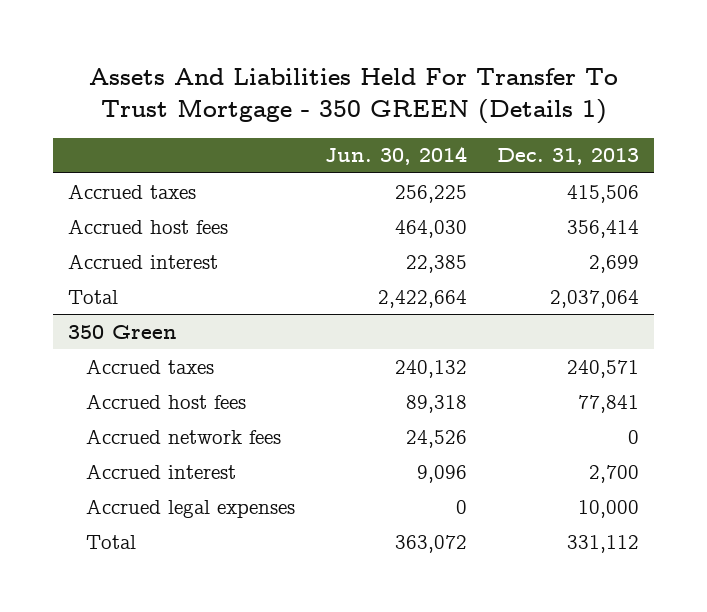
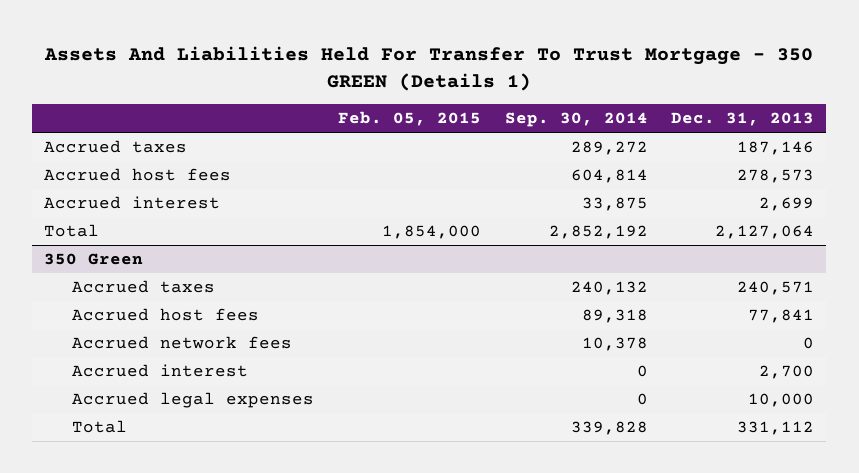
[325,146,468,166] Jun. 30, 2014 -> none
none -> [337,111,481,127] Feb. 05, 2015
none -> [504,112,648,128] Sep. 30, 2014
[567,184,640,203] 415,506 -> [737,141,815,156] 187,146
[567,219,640,238] 356,414 -> [737,169,815,184] 278,573
[550,289,640,308] 2,037,064 -> [715,225,815,240] 2,127,064

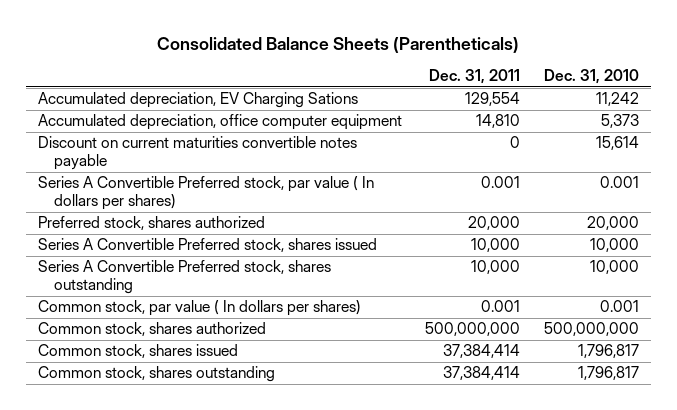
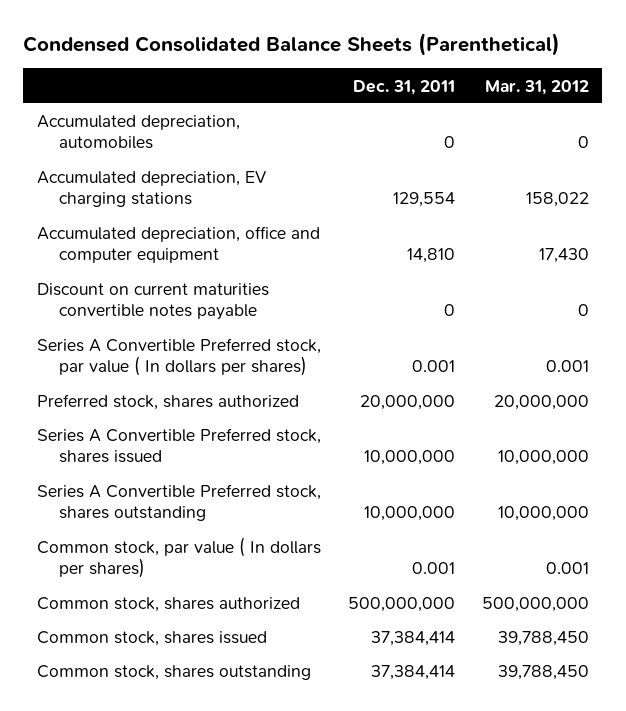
[157,36,520,53] Consolidated Balance Sheets (Parentheticals) -> [23,32,561,56] Condensed Consolidated Balance Sheets (Parenthetical)
[544,69,640,85] Dec. 31, 2010 -> none
none -> [484,79,589,95] Mar. 31, 2012
none -> [36,115,240,150] Accumulated depreciation, automobiles
[37,92,358,109] Accumulated depreciation, EV Charging Sations -> [36,171,266,208] Accumulated depreciation, EV charging stations
[37,114,402,131] Accumulated depreciation, office computer equipment -> [36,226,320,264] Accumulated depreciation, office and computer equipment
[468,216,521,231] 20,000 -> [359,395,455,411] 20,000,000
[471,238,521,253] 10,000 -> [363,450,455,466] 10,000,000
[471,260,521,275] 10,000 -> [363,506,455,522] 10,000,000

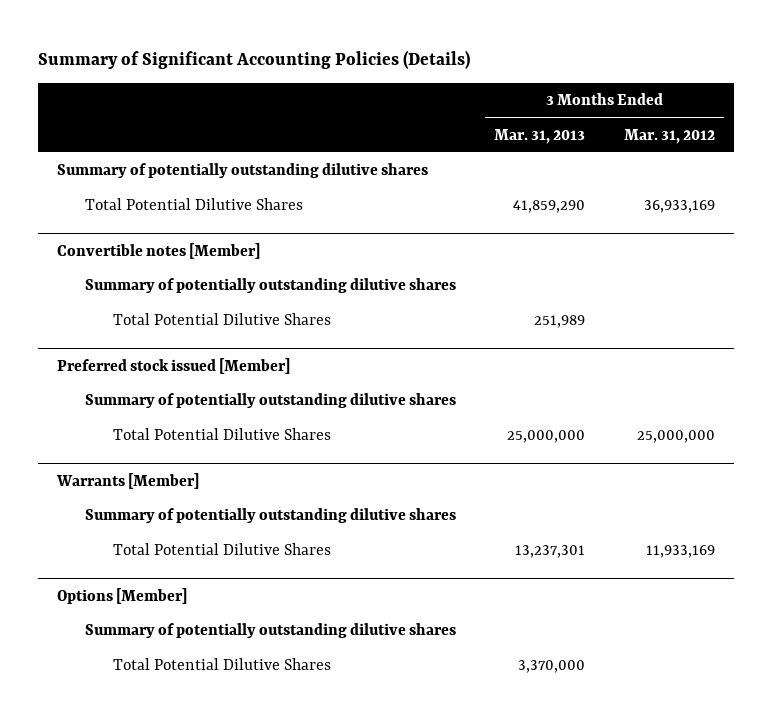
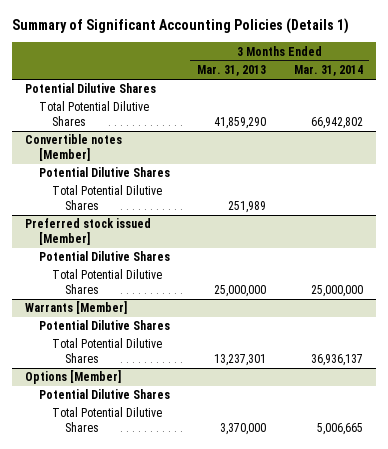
[38,50,471,70] Summary of Significant Accounting Policies (Details) -> [11,18,349,35] Summary of Significant Accounting Policies (Details 1)
[623,128,715,144] Mar. 31, 2012 -> none
none -> [293,65,363,77] Mar. 31, 2014
[57,163,429,179] Summary of potentially outstanding dilutive shares -> [25,83,157,94] Potential Dilutive Shares
[85,278,457,294] Summary of potentially outstanding dilutive shares -> [38,167,170,178] Potential Dilutive Shares
[85,393,457,409] Summary of potentially outstanding dilutive shares -> [38,251,170,262] Potential Dilutive Shares
[85,508,457,524] Summary of potentially outstanding dilutive shares -> [38,320,170,331] Potential Dilutive Shares
[85,623,457,639] Summary of potentially outstanding dilutive shares -> [38,389,170,400] Potential Dilutive Shares

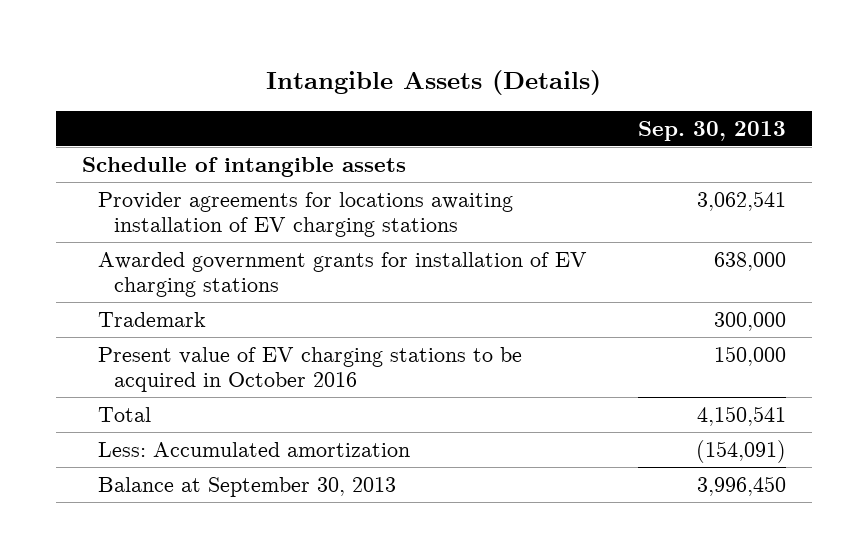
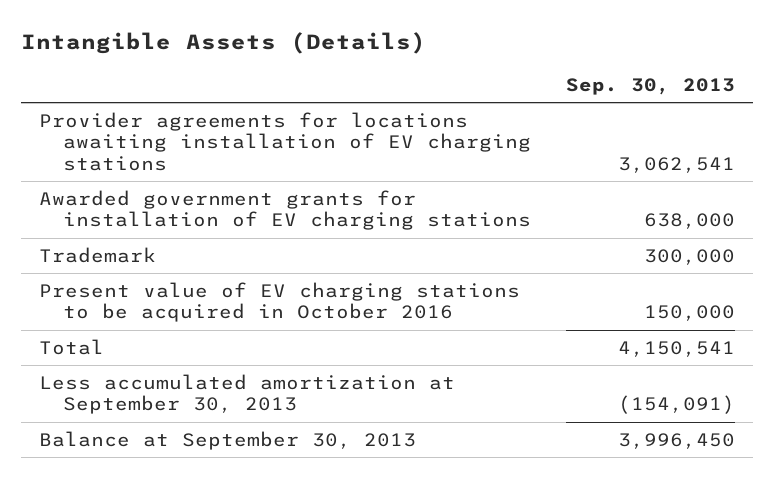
[81,156,406,177] Schedulle of intangible assets -> none
[97,441,410,457] Less: Accumulated amortization -> [38,373,455,415] Less accumulated amortization at September 30, 2013

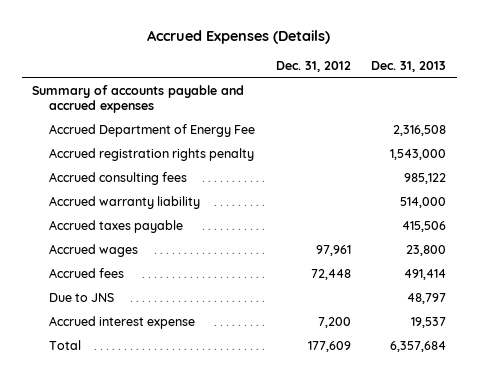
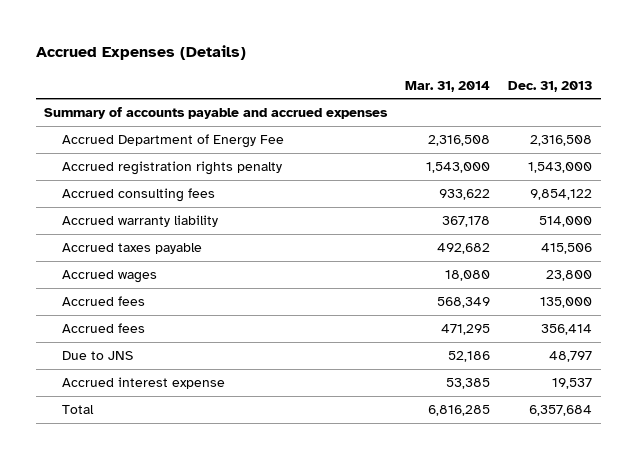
[275,61,351,73] Dec. 31, 2012 -> none
none -> [405,80,491,92] Mar. 31, 2014
[404,173,447,185] 985,122 -> [530,189,593,201] 9,854,122
[404,269,447,281] 491,414 -> [540,297,593,309] 135,000
none -> [61,323,145,334] Accrued fees

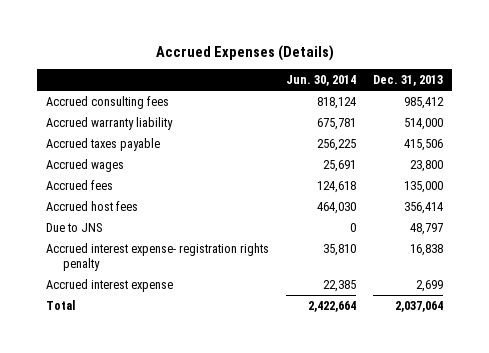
[405,80,491,92] Mar. 31, 2014 -> none
none -> [286,75,357,87] Jun. 30, 2014
[44,107,389,120] Summary of accounts payable and accrued expenses -> none
[61,134,284,149] Accrued Department of Energy Fee -> none
[61,161,282,176] Accrued registration rights penalty -> none
[530,189,593,201] 9,854,122 -> [404,97,445,110] 985,412
[61,323,145,334] Accrued fees -> [45,201,138,212] Accrued host fees
none -> [45,243,269,271] Accrued interest expense- registration rights penalty
[552,378,593,390] 19,537 -> [416,280,444,293] 2,699
[529,405,593,417] 6,357,684 -> [395,301,444,313] 2,037,064

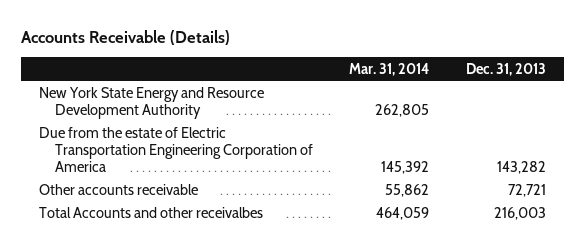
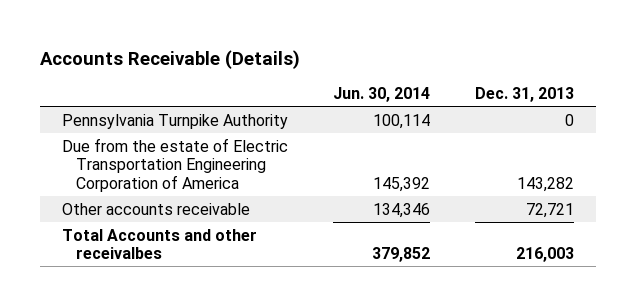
[349,62,430,76] Mar. 31, 2014 -> none
none -> [332,87,430,103] Jun. 30, 2014
[38,86,264,119] New York State Energy and Resource Development Authority -> none
none -> [62,113,289,129] Pennsylvania Turnpike Authority

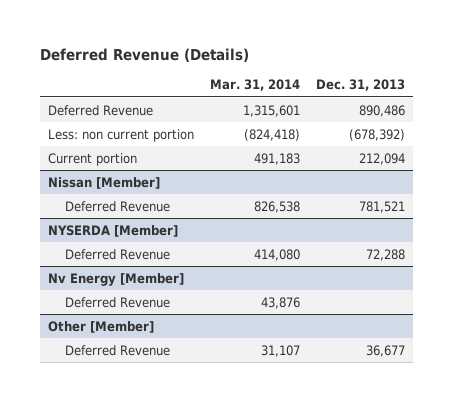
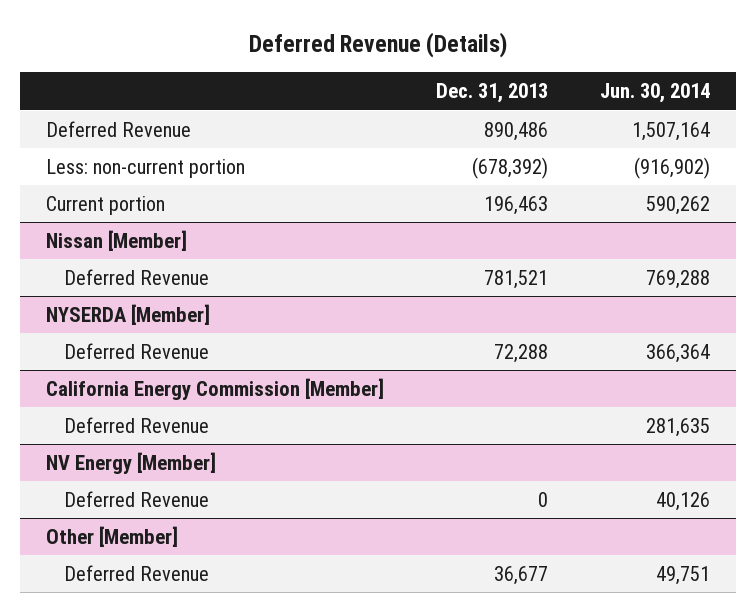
[209,79,300,92] Mar. 31, 2014 -> none
none -> [599,83,710,104] Jun. 30, 2014
[47,128,194,142] Less: non current portion -> [46,158,246,178] Less: non-current portion
[358,152,405,165] 212,094 -> [483,195,548,215] 196,463
[47,272,184,286] Nv Energy [Member] -> none
none -> [46,377,385,400] California Energy Commission [Member]
none -> [46,451,217,474] NV Energy [Member]
none -> [64,490,210,507] Deferred Revenue

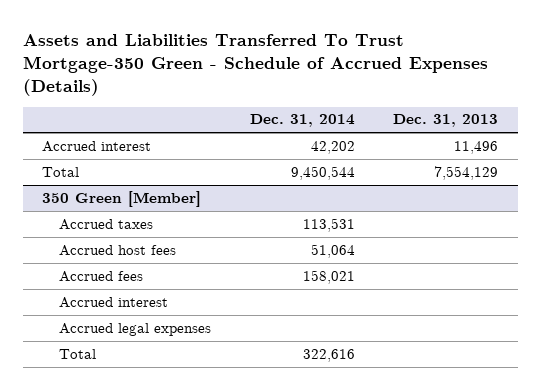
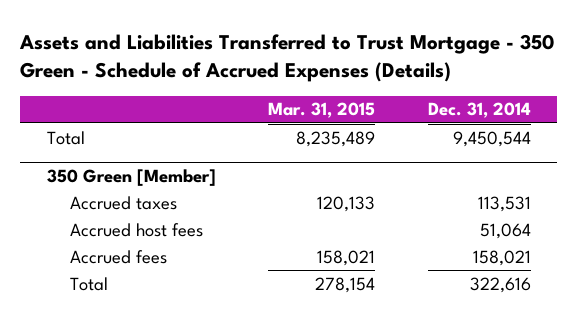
[23,34,489,96] Assets and Liabilities Transferred To Trust Mortgage-350 Green - Schedule of Accrued Expenses (Details) -> [19,33,555,83] Assets and Liabilities Transferred to Trust Mortgage - 350 Green - Schedule of Accrued Expenses (Details)
[393,114,499,128] Dec. 31, 2013 -> none
none -> [268,102,376,119] Mar. 31, 2015
[42,140,152,152] Accrued interest -> none
[59,296,169,308] Accrued interest -> none
[59,322,212,336] Accrued legal expenses -> none

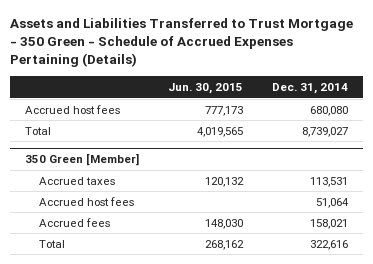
[19,33,555,83] Assets and Liabilities Transferred to Trust Mortgage - 350 Green - Schedule of Accrued Expenses (Details) -> [10,18,354,68] Assets and Liabilities Transferred to Trust Mortgage - 350 Green - Schedule of Accrued Expenses Pertaining (Details)
[268,102,376,119] Mar. 31, 2015 -> none
none -> [168,82,244,94] Jun. 30, 2015
none -> [24,104,120,114] Accrued host fees
[452,130,531,147] 9,450,544 -> [302,126,349,137] 8,739,027

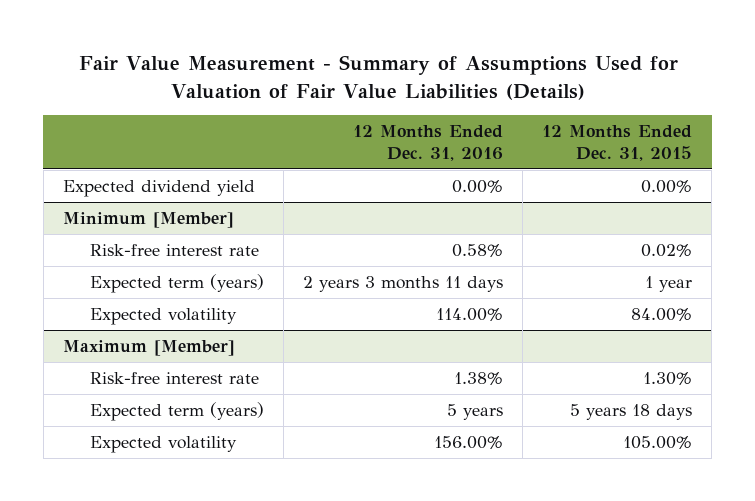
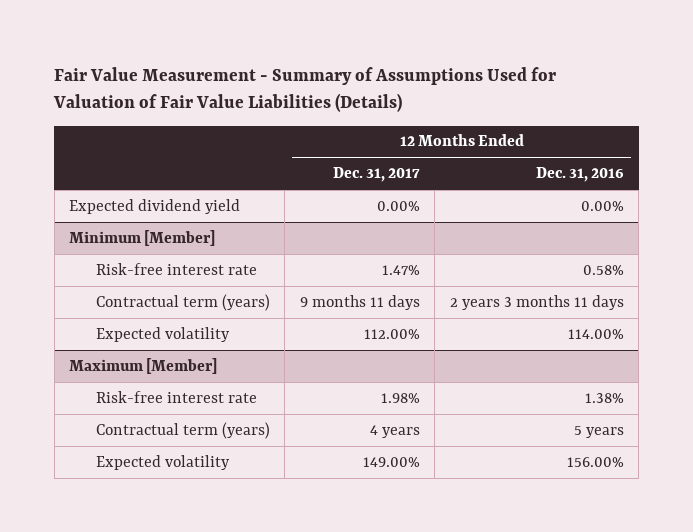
[542,125,693,161] 12 Months Ended Dec. 31, 2015 -> none
none -> [332,167,420,183] Dec. 31, 2017
[90,274,265,294] Expected term (years) -> [96,293,271,311] Contractual term (years)
[90,402,265,422] Expected term (years) -> [96,421,271,439] Contractual term (years)

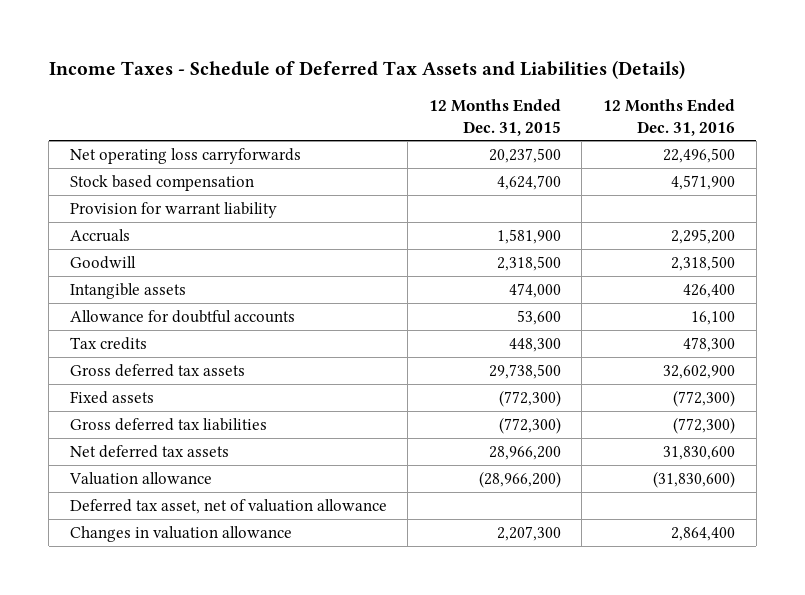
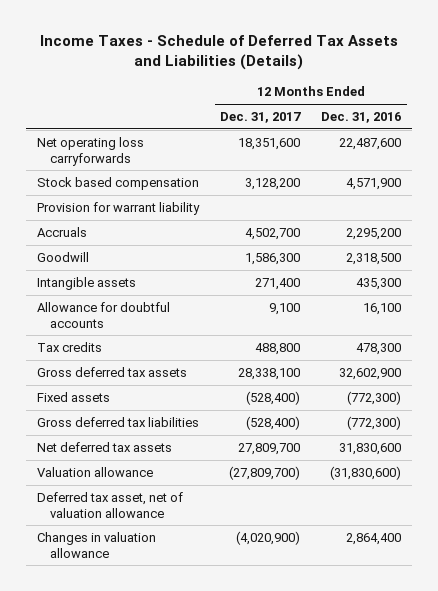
[428,98,561,136] 12 Months Ended Dec. 31, 2015 -> none
none -> [219,112,301,124] Dec. 31, 2017
[663,147,736,163] 22,496,500 -> [339,138,402,151] 22,487,600
[683,283,736,298] 426,400 -> [356,278,402,291] 435,300

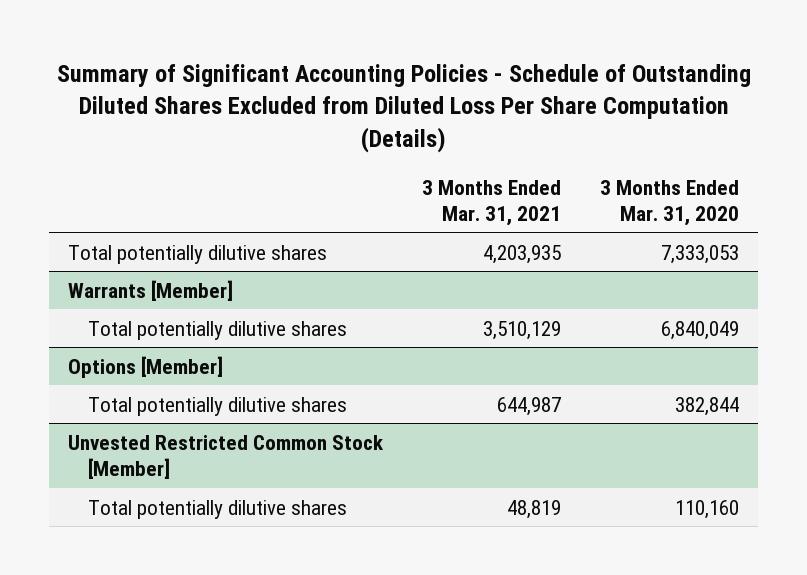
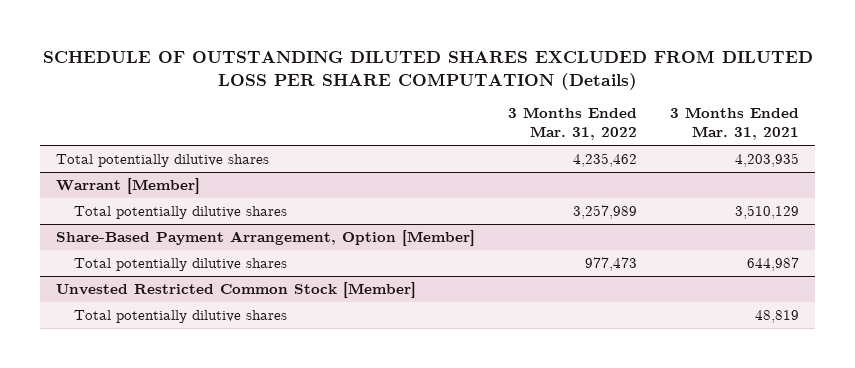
[56,63,751,153] Summary of Significant Accounting Policies - Schedule of Outstanding Diluted Shares Excluded from Diluted Loss Per Share Computation (Details) -> [42,49,813,90] SCHEDULE OF OUTSTANDING DILUTED SHARES EXCLUDED FROM DILUTED LOSS PER SHARE COMPUTATION (Details)
[599,179,739,226] 3 Months Ended Mar. 31, 2020 -> none
none -> [508,107,638,141] 3 Months Ended Mar. 31, 2022
[68,279,234,301] Warrants [Member] -> [56,178,201,195] Warrant [Member]
[68,355,224,378] Options [Member] -> [56,230,476,247] Share-Based Payment Arrangement, Option [Member]

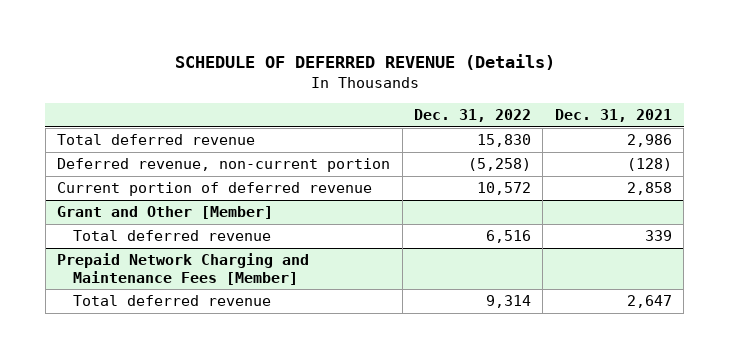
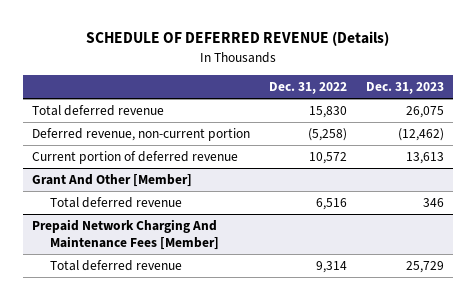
[554,109,672,123] Dec. 31, 2021 -> none
none -> [365,82,444,95] Dec. 31, 2023
[57,206,274,220] Grant and Other [Member] -> [32,174,193,188] Grant And Other [Member]
[57,253,310,285] Prepaid Network Charging and Maintenance Fees [Member] -> [32,219,220,250] Prepaid Network Charging And Maintenance Fees [Member]

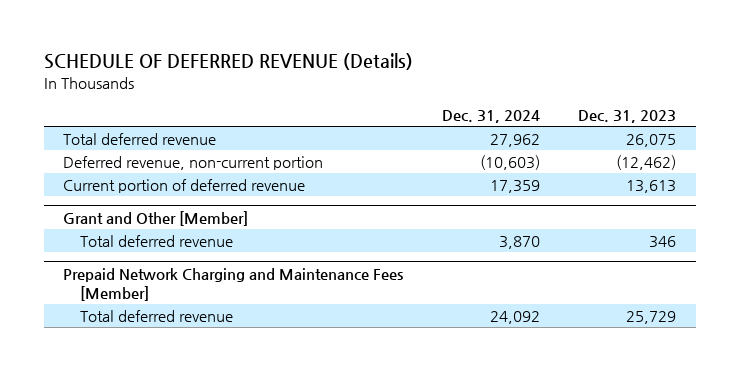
[268,82,347,95] Dec. 31, 2022 -> none
none -> [441,109,540,123] Dec. 31, 2024
[32,174,193,188] Grant And Other [Member] -> [63,210,249,226] Grant and Other [Member]
[32,219,220,250] Prepaid Network Charging And Maintenance Fees [Member] -> [63,267,404,302] Prepaid Network Charging and Maintenance Fees [Member]

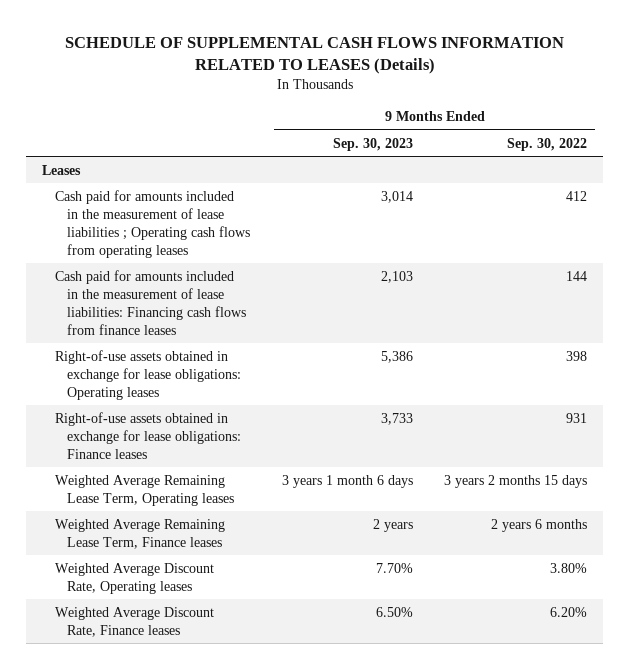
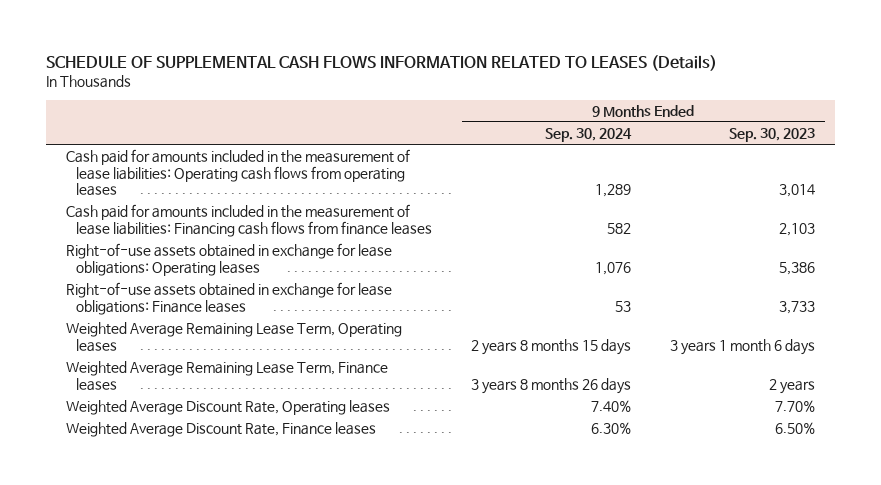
[507,137,588,151] Sep. 30, 2022 -> none
none -> [545,127,633,142] Sep. 30, 2024
[42,164,82,175] Leases -> none
[54,189,250,258] Cash paid for amounts included in the measurement of lease liabilities ; Operating cash flows from operating leases -> [65,148,410,197] Cash paid for amounts included in the measurement of lease liabilities: Operating cash flows from operating leases

